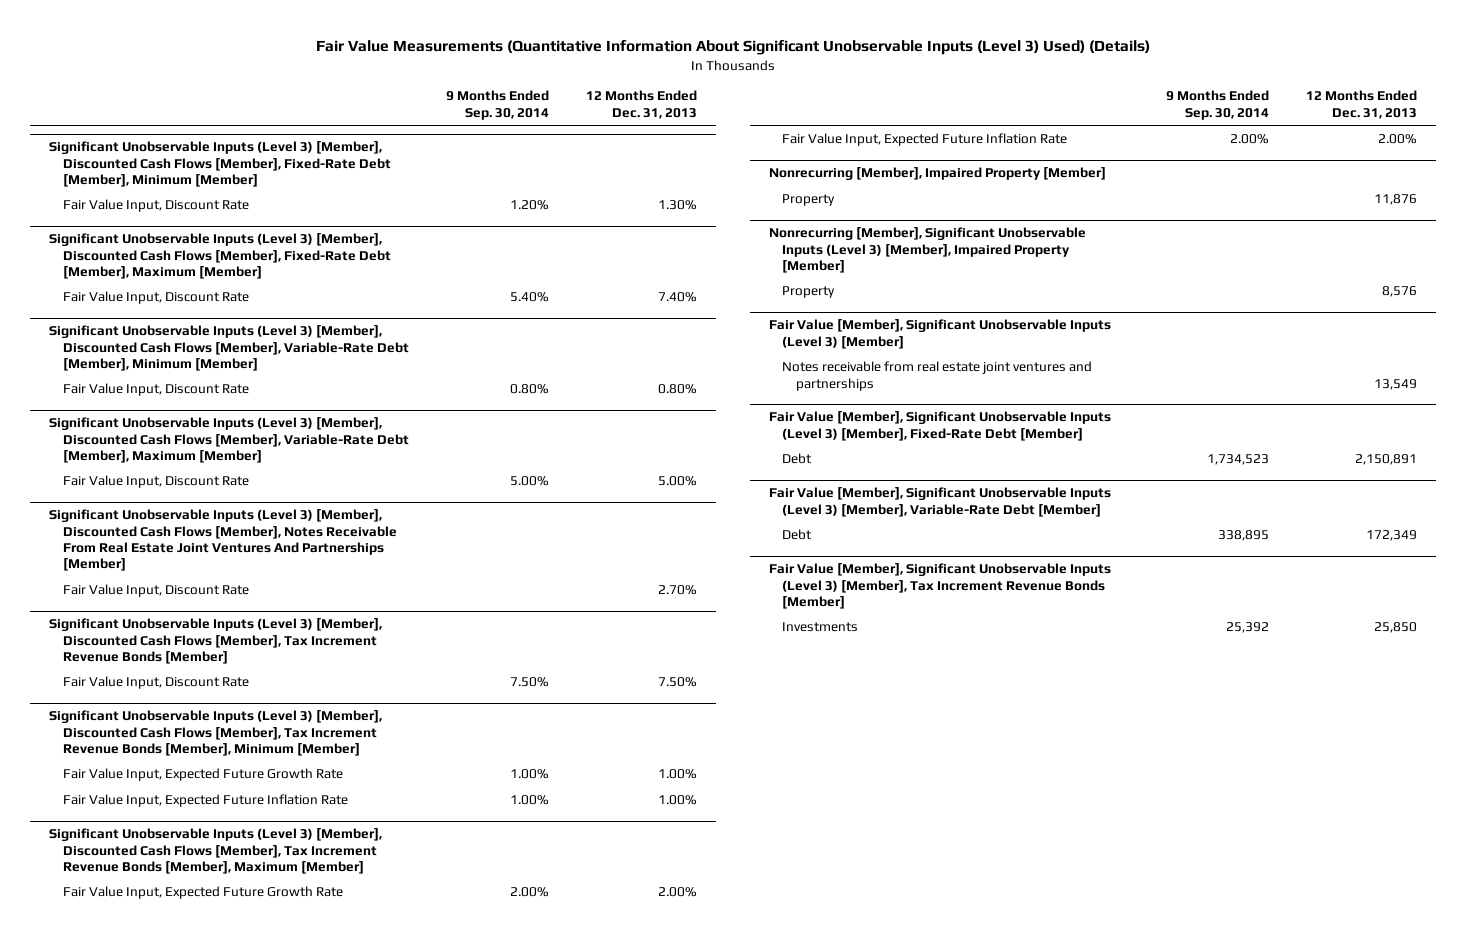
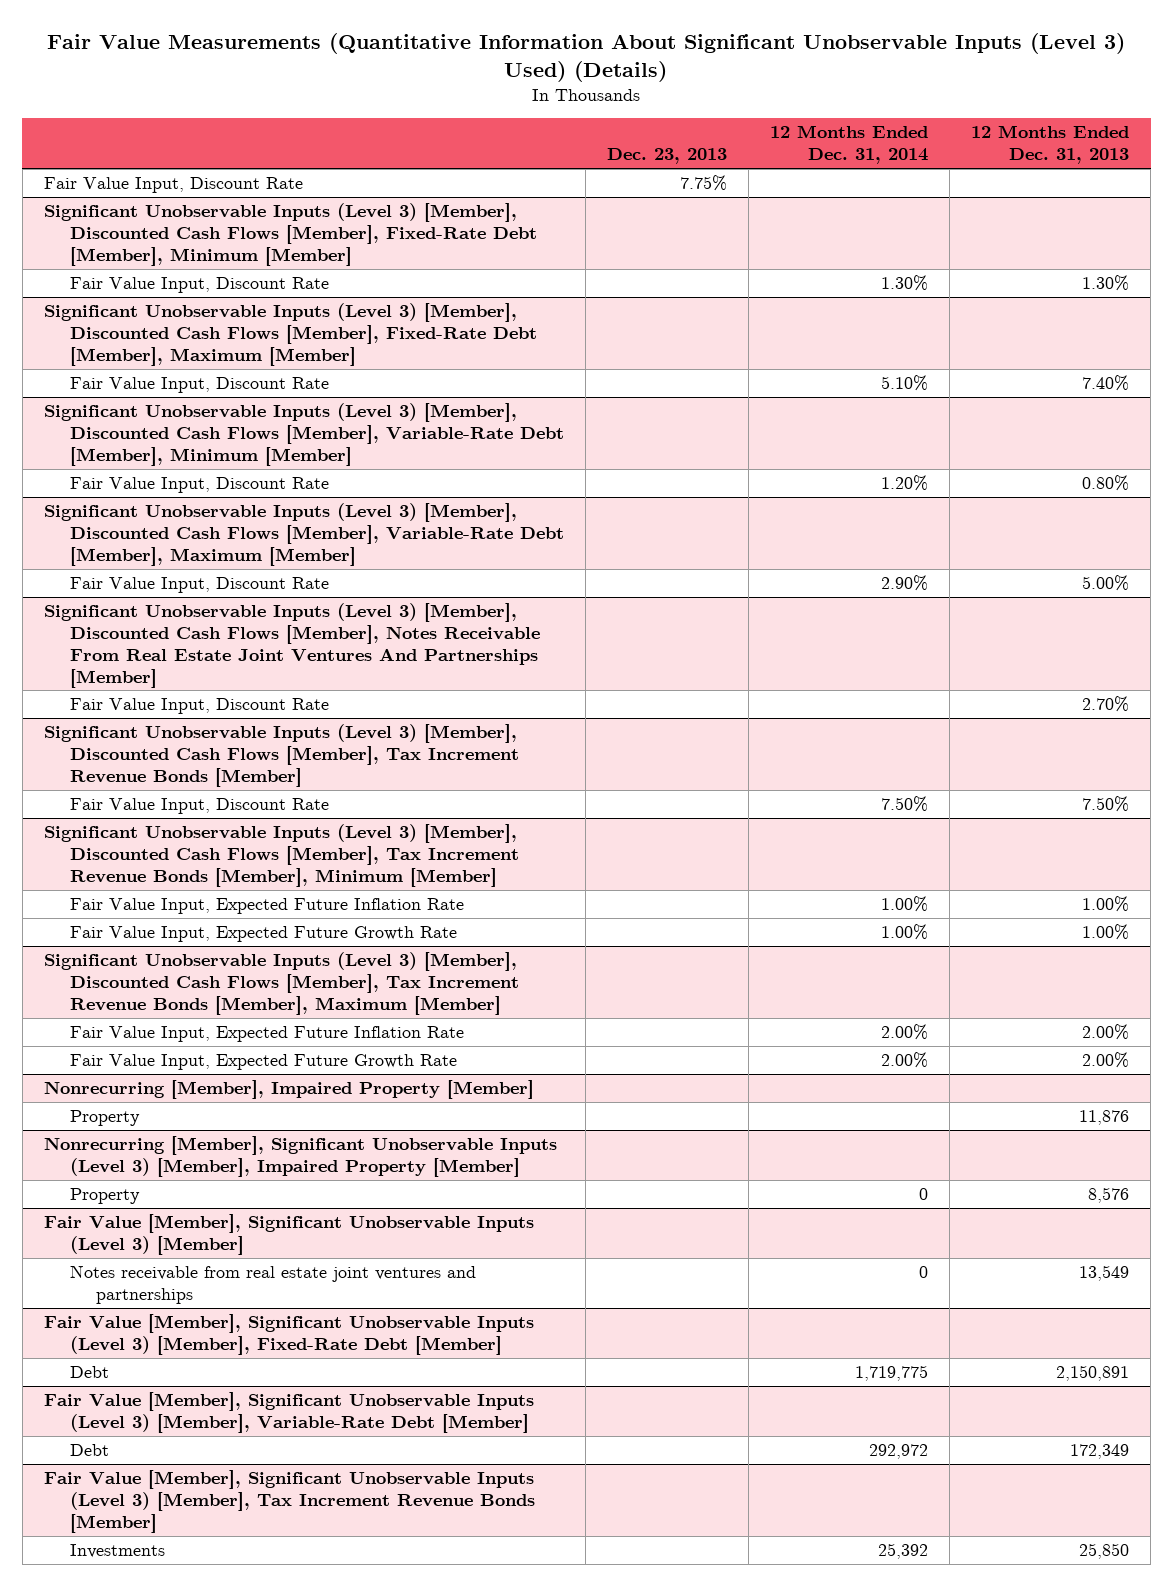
[446,90,550,120] 9 Months Ended Sep. 30, 2014 -> none
none -> [606,148,727,165] Dec. 23, 2013
none -> [770,125,929,165] 12 Months Ended Dec. 31, 2014
none -> [43,177,303,194] Fair Value Input, Discount Rate
[62,768,343,782] Fair Value Input, Expected Future Growth Rate -> [69,926,457,943] Fair Value Input, Expected Future Growth Rate
[62,886,343,900] Fair Value Input, Expected Future Growth Rate -> [69,1054,457,1071] Fair Value Input, Expected Future Growth Rate

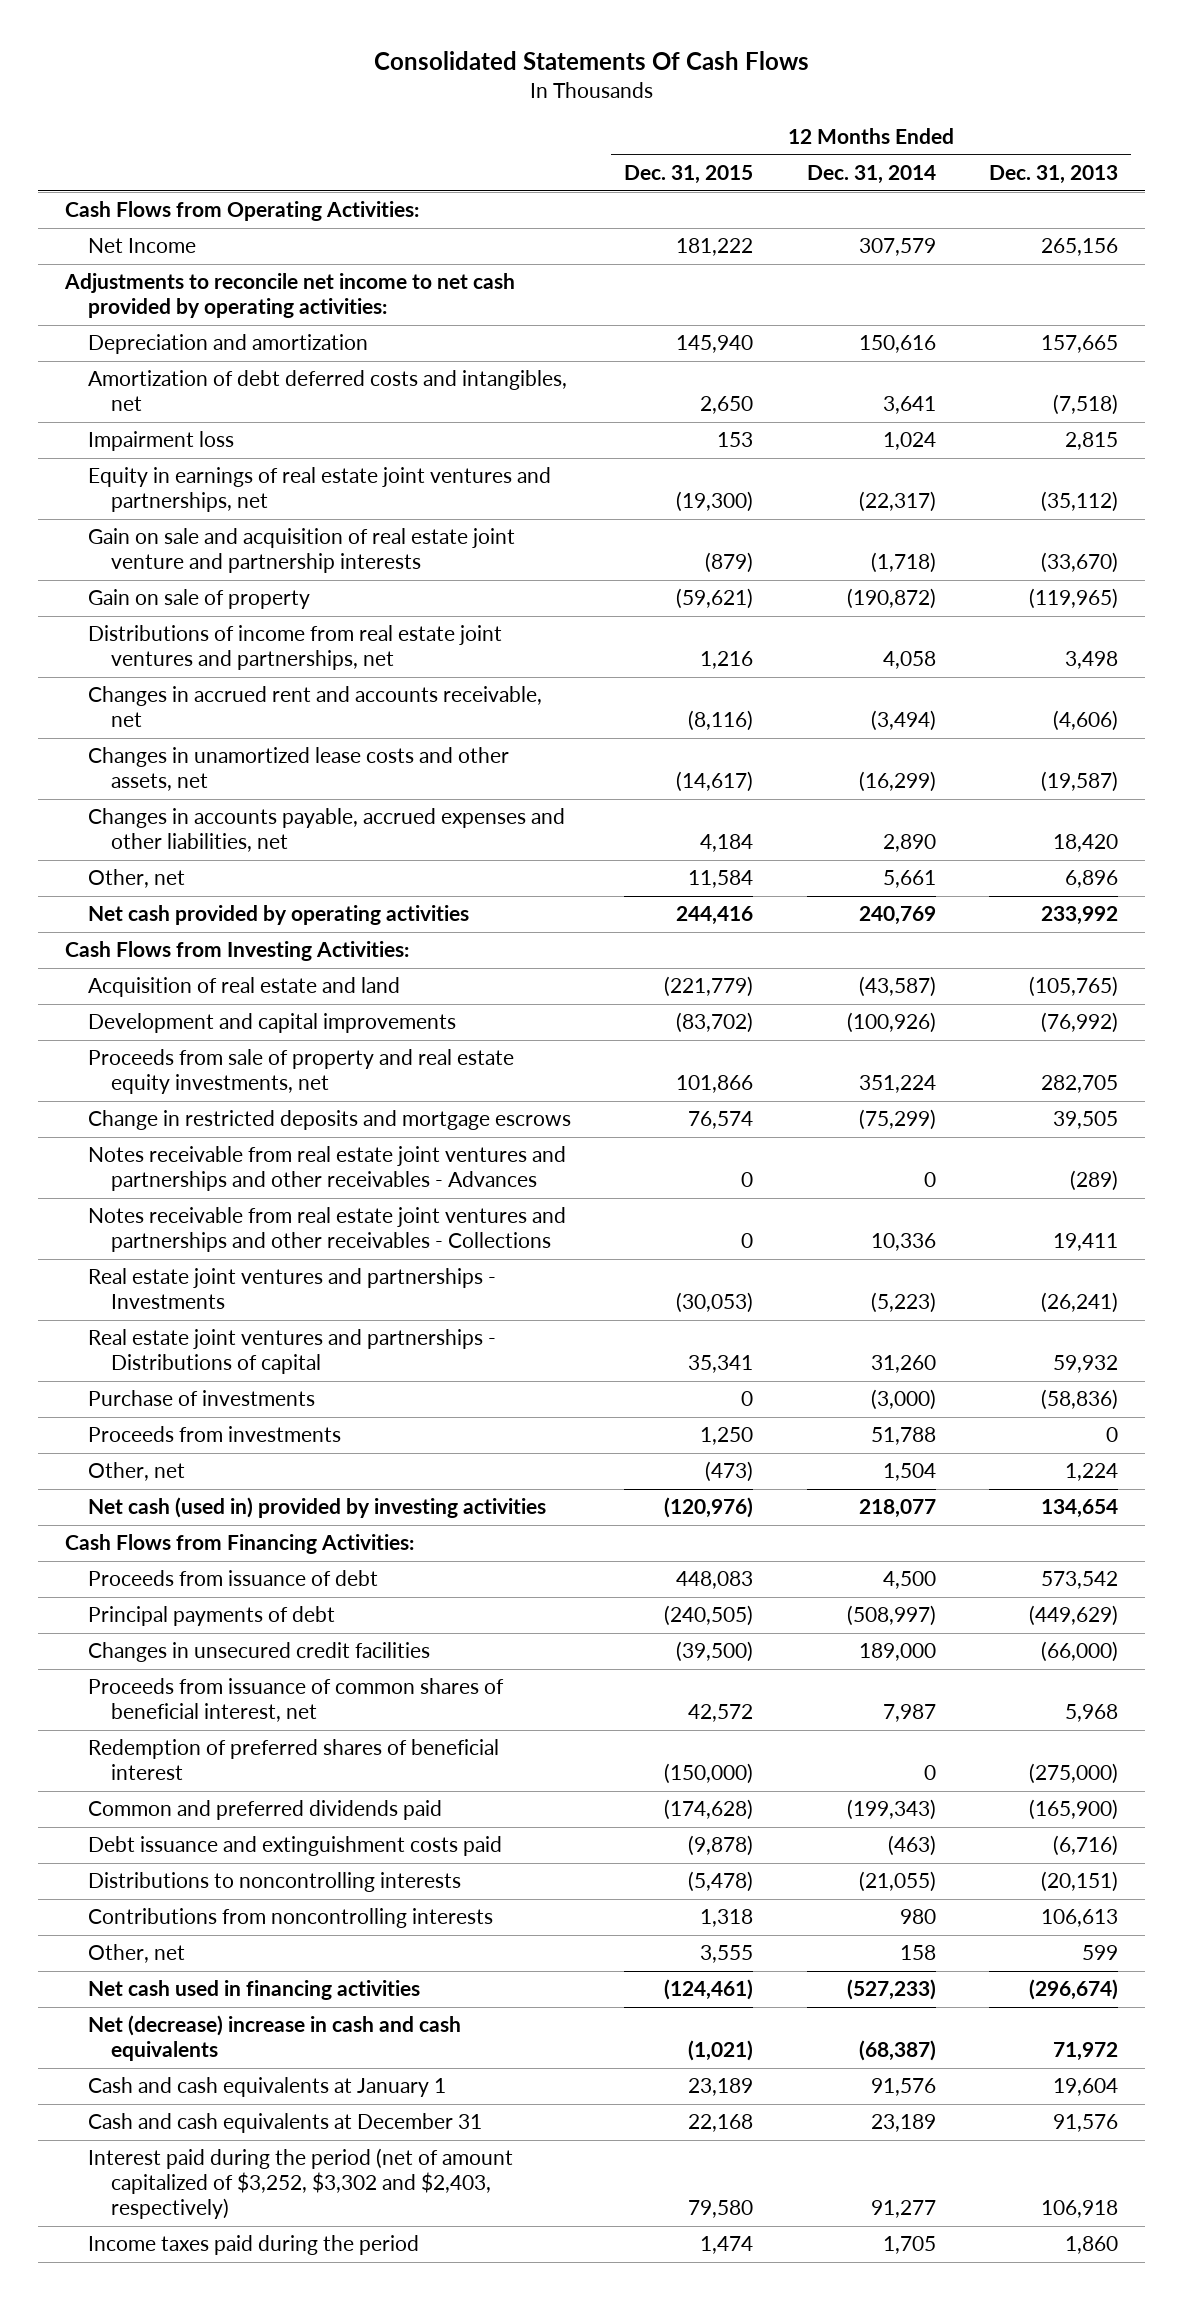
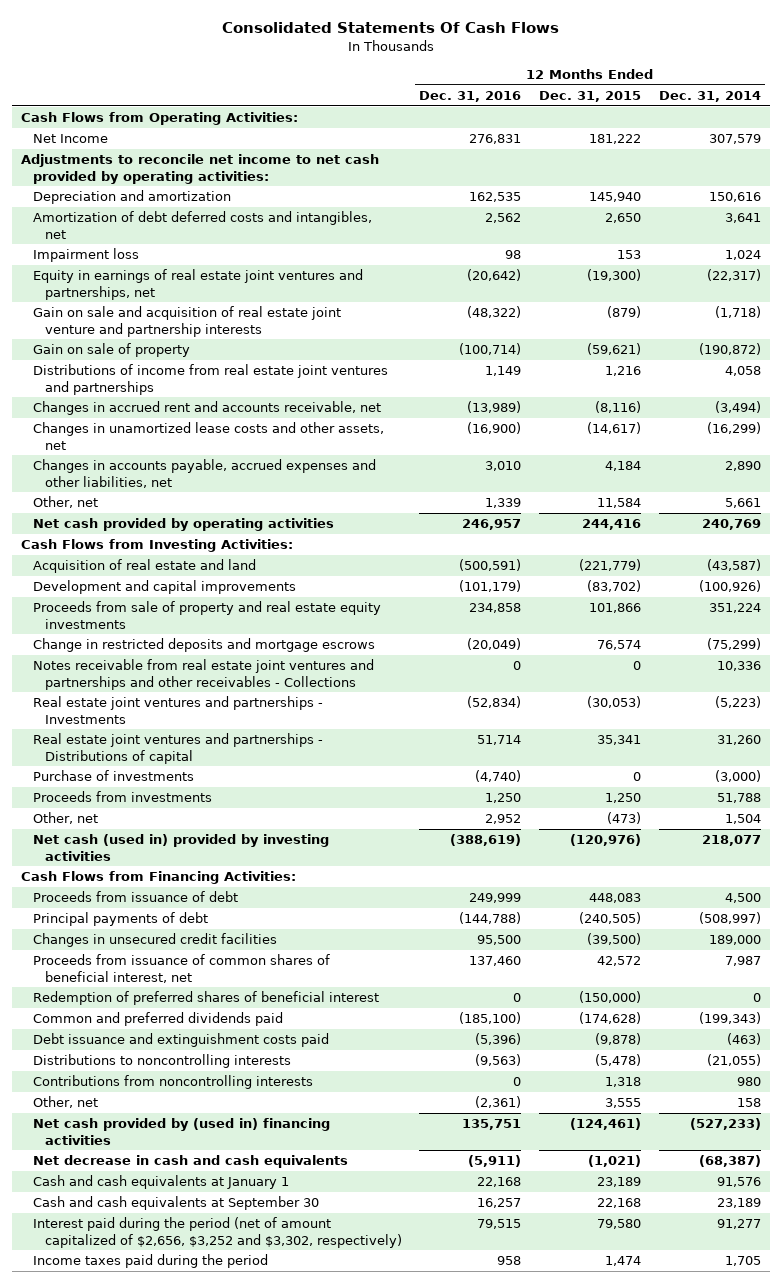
[988,165,1118,185] Dec. 31, 2013 -> none
none -> [419,90,522,102] Dec. 31, 2016
[87,625,502,671] Distributions of income from real estate joint ventures and partnerships, net -> [32,364,388,395] Distributions of income from real estate joint ventures and partnerships
[87,1049,514,1095] Proceeds from sale of property and real estate equity investments, net -> [32,601,381,629] Proceeds from sale of property and real estate equity investments
[87,1146,566,1192] Notes receivable from real estate joint ventures and partnerships and other receivables - Advances -> none
[87,1980,420,2001] Net cash used in financing activities -> [32,1118,330,1145] Net cash provided by (used in) financing activities
[87,2015,461,2062] Net (decrease) increase in cash and cash equivalents -> [32,1155,348,1169] Net decrease in cash and cash equivalents
[87,2113,482,2134] Cash and cash equivalents at December 31 -> [32,1196,319,1211] Cash and cash equivalents at September 30
[87,2148,513,2220] Interest paid during the period (net of amount capitalized of $3,252, $3,302 and $2,403, respectively) -> [32,1217,402,1248] Interest paid during the period (net of amount capitalized of $2,656, $3,252 and $3,302, respectively)

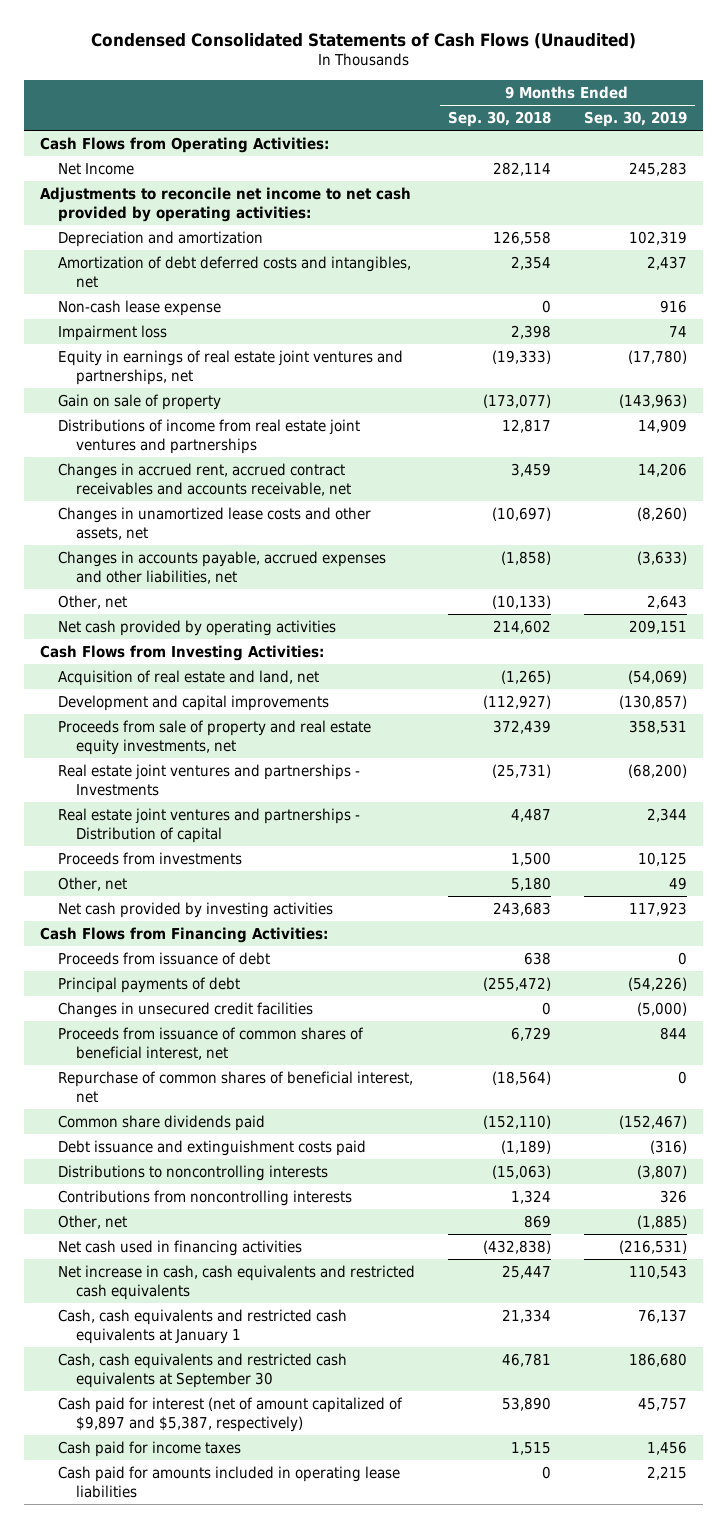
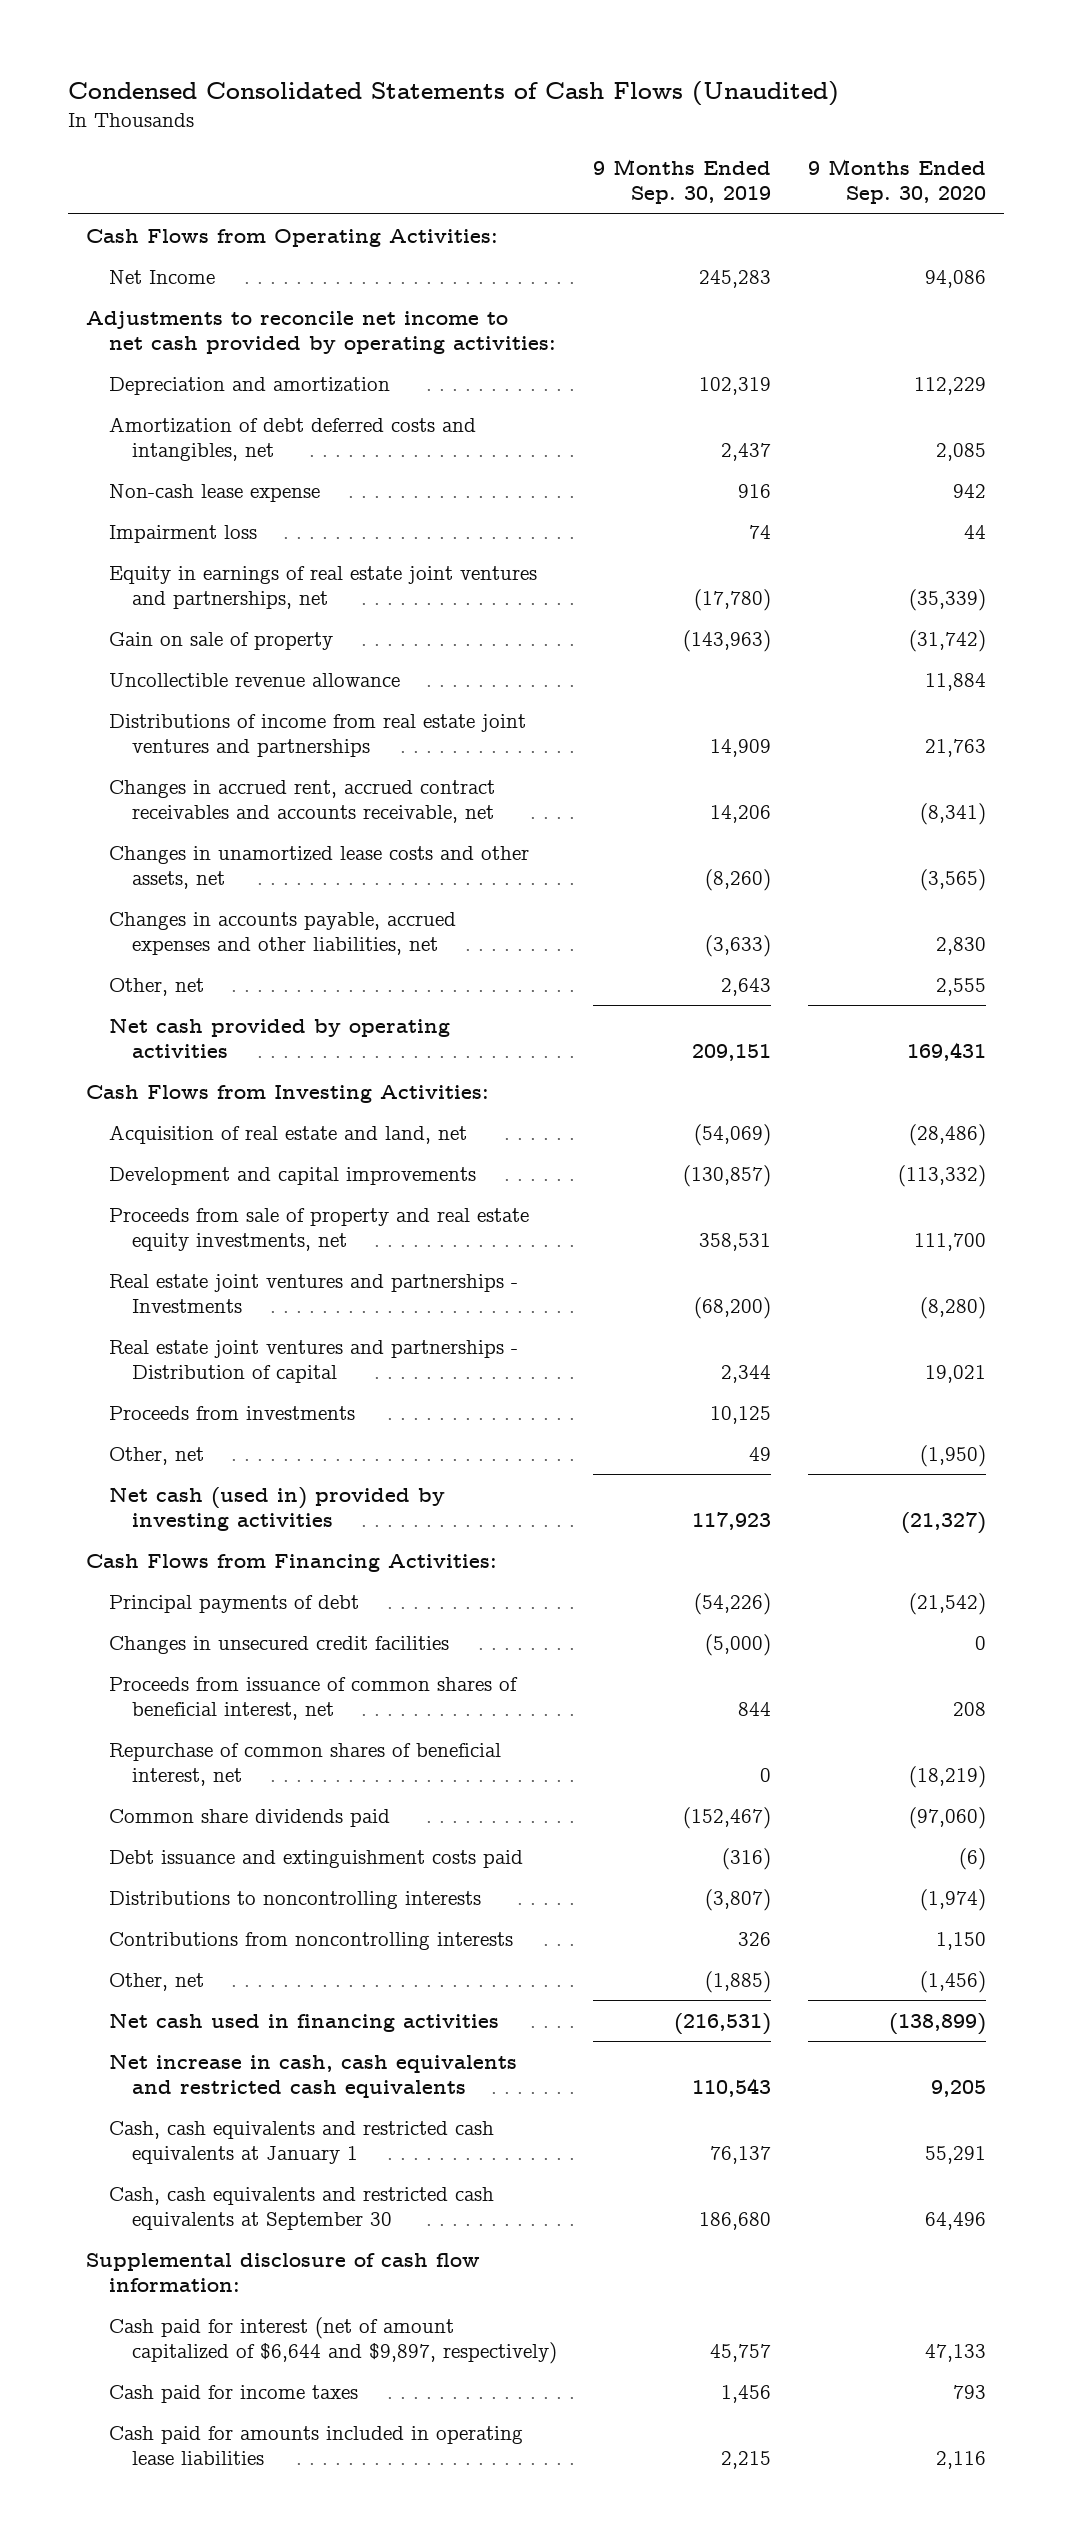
[447,111,551,128] Sep. 30, 2018 -> none
none -> [807,159,986,205] 9 Months Ended Sep. 30, 2020
none -> [108,672,400,687] Uncollectible revenue allowance
[57,901,333,918] Net cash provided by investing activities -> [108,1486,445,1531] Net cash (used in) provided by investing activities
[57,951,270,965] Proceeds from issuance of debt -> none
none -> [85,2252,480,2292] Supplemental disclosure of cash flow information:
[57,1396,403,1432] Cash paid for interest (net of amount capitalized of $9,897 and $5,387, respectively) -> [108,2316,558,2364] Cash paid for interest (net of amount capitalized of $6,644 and $9,897, respectively)

